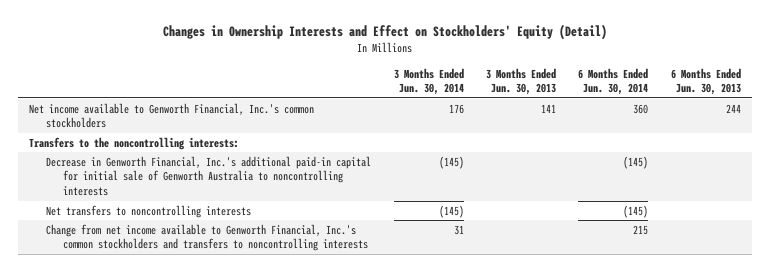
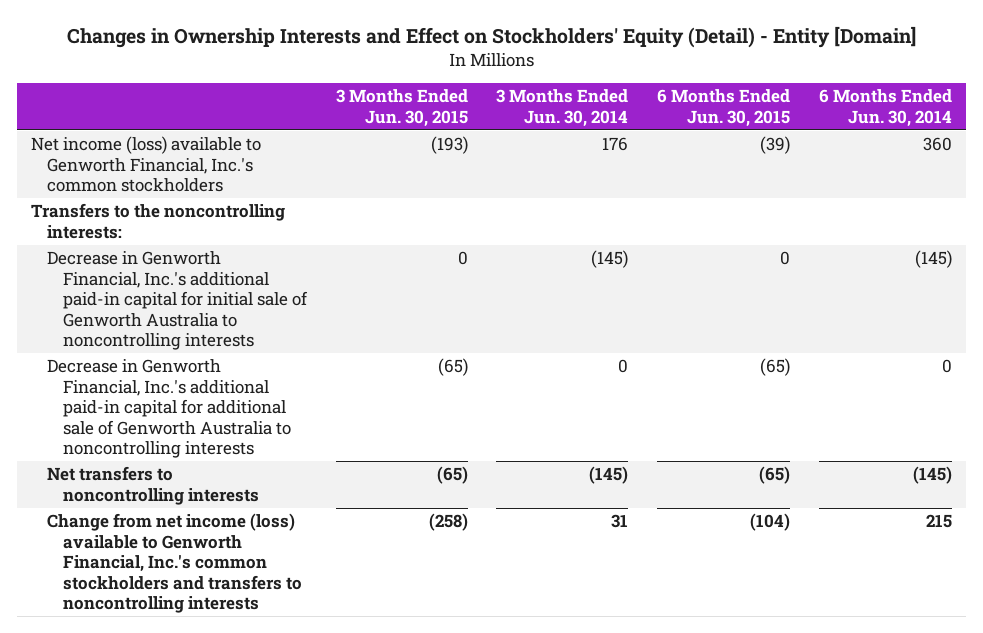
[163,24,608,41] Changes in Ownership Interests and Effect on Stockholders' Equity (Detail) -> [66,26,916,49] Changes in Ownership Interests and Effect on Stockholders' Equity (Detail) - Entity [Domain]
[485,67,556,96] 3 Months Ended Jun. 30, 2013 -> none
[670,67,741,96] 6 Months Ended Jun. 30, 2013 -> none
none -> [335,89,468,127] 3 Months Ended Jun. 30, 2015
none -> [657,89,791,127] 6 Months Ended Jun. 30, 2015
[29,102,315,129] Net income available to Genworth Financial, Inc.'s common stockholders -> [31,136,262,193] Net income (loss) available to Genworth Financial, Inc.'s common stockholders
none -> [47,359,291,458] Decrease in Genworth Financial, Inc.'s additional paid-in capital for additional sale of Genworth Australia to noncontrolling interests
[46,223,369,252] Change from net income available to Genworth Financial, Inc.'s common stockholders and transfers to noncontrolling interests -> [47,513,302,613] Change from net income (loss) available to Genworth Financial, Inc.'s common stockholders and transfers to noncontrolling interests

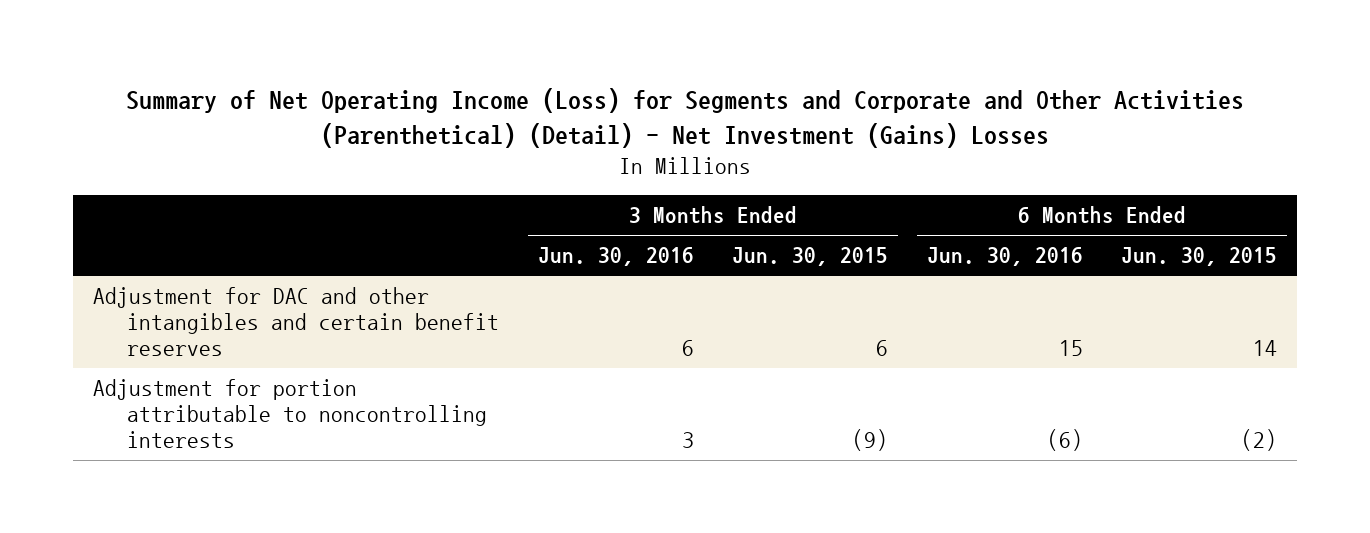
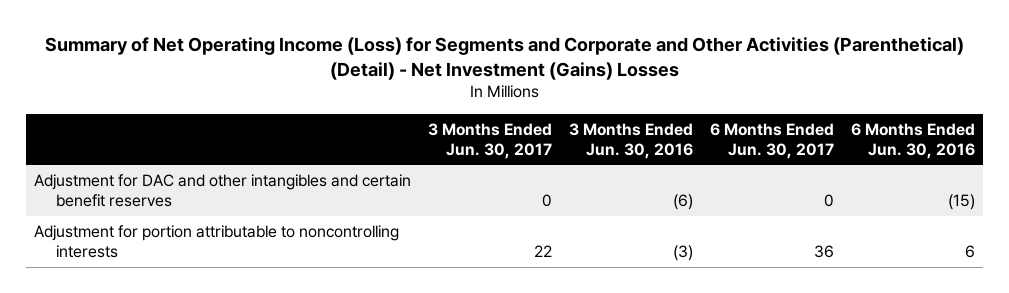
[732,247,889,267] Jun. 30, 2015 -> none
[1121,247,1278,267] Jun. 30, 2015 -> none
none -> [428,122,553,159] 3 Months Ended Jun. 30, 2017
none -> [709,122,834,159] 6 Months Ended Jun. 30, 2017
[681,339,694,356] 6 -> [673,194,694,211] (6)
[1058,339,1083,356] 15 -> [947,194,975,211] (15)
[681,431,694,448] 3 -> [673,245,694,262] (3)
[1046,428,1083,451] (6) -> [964,245,975,259] 6

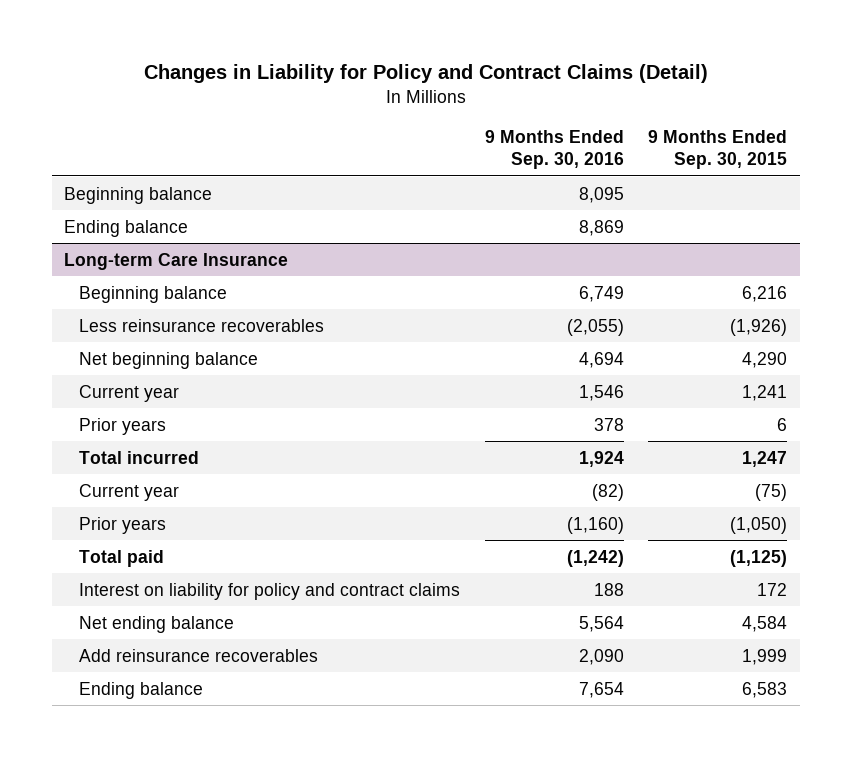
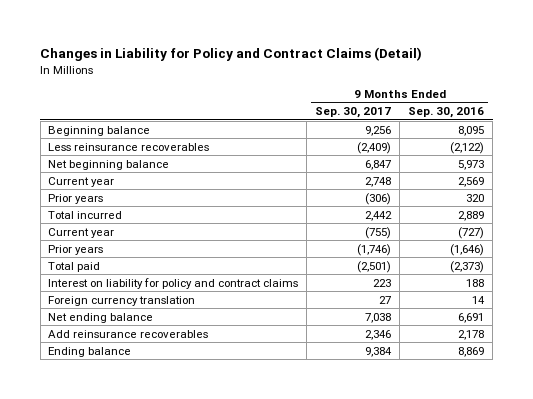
[648,129,788,170] 9 Months Ended Sep. 30, 2015 -> none
none -> [315,107,392,119] Sep. 30, 2017
[64,252,289,270] Long-term Care Insurance -> none
[79,285,228,303] Beginning balance -> none
[566,318,624,336] (2,055) -> [450,141,485,154] (2,122)
[578,351,624,368] 4,694 -> [458,159,485,170] 5,973
[578,384,624,401] 1,546 -> [458,176,485,187] 2,569
[593,417,624,431] 378 -> [466,193,485,202] 320
[578,450,624,467] 1,924 -> [458,210,485,221] 2,889
[591,483,624,501] (82) -> [458,226,485,239] (727)
[566,516,624,534] (1,160) -> [450,243,485,256] (1,646)
[566,549,624,567] (1,242) -> [450,260,485,273] (2,373)
[79,681,204,699] Ending balance -> none
none -> [48,295,196,306] Foreign currency translation
[578,615,624,632] 5,564 -> [458,312,485,323] 6,691
[578,648,624,665] 2,090 -> [458,329,485,340] 2,178
[64,219,189,237] Ending balance -> [48,346,132,357] Ending balance

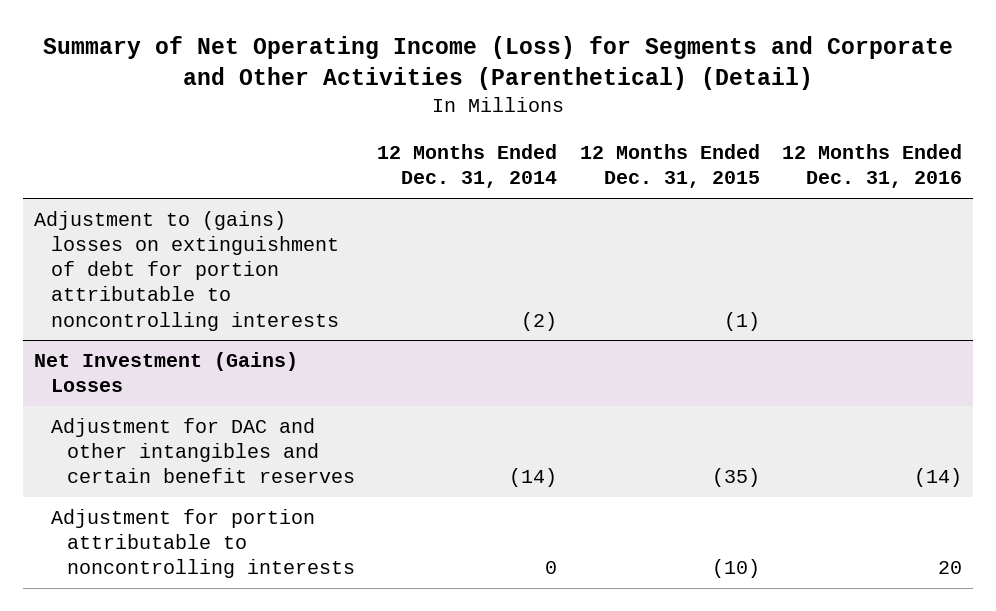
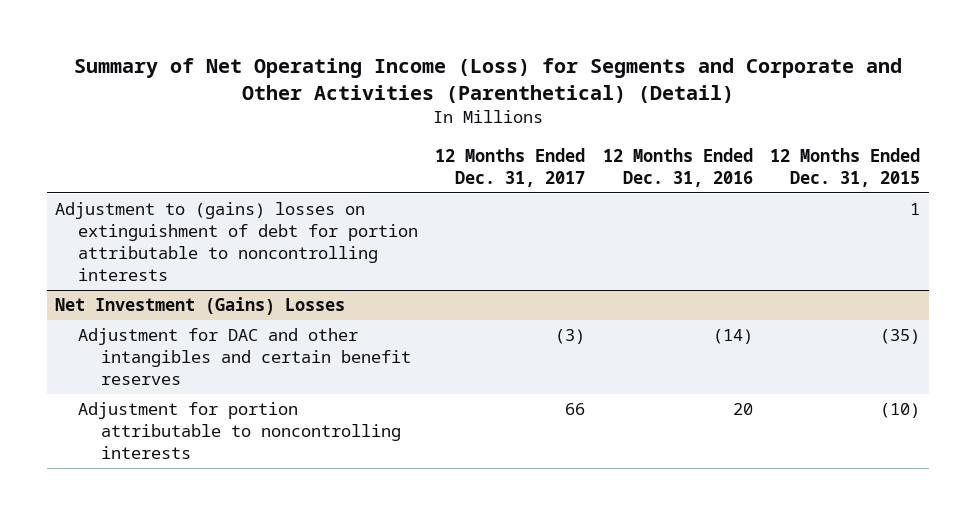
[377,144,558,189] 12 Months Ended Dec. 31, 2014 -> none
none -> [435,147,586,187] 12 Months Ended Dec. 31, 2017
[723,311,760,331] (1) -> [909,203,920,216] 1

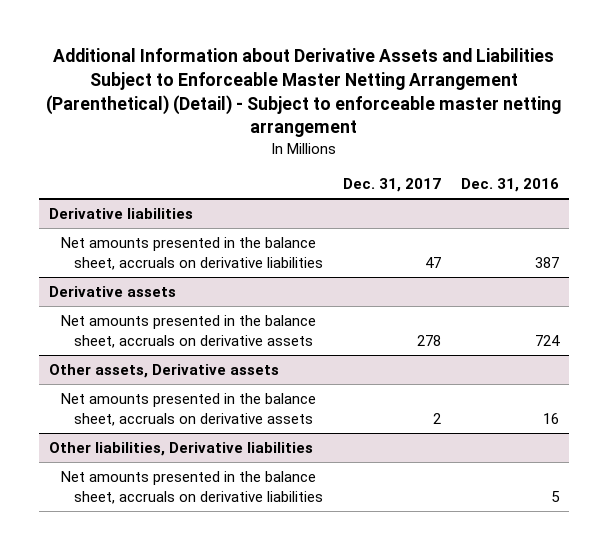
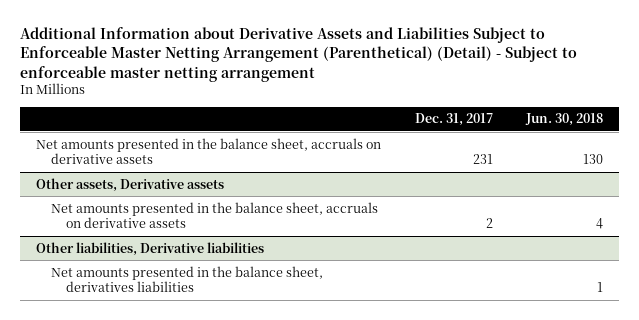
[460,178,559,193] Dec. 31, 2016 -> none
none -> [524,113,603,127] Jun. 30, 2018
[48,208,193,220] Derivative liabilities -> none
[61,237,324,270] Net amounts presented in the balance sheet, accruals on derivative liabilities -> none
[48,286,176,298] Derivative assets -> none
[417,334,442,346] 278 -> [472,154,493,165] 231
[61,471,324,504] Net amounts presented in the balance sheet, accruals on derivative liabilities -> [51,265,324,293] Net amounts presented in the balance sheet, derivatives liabilities

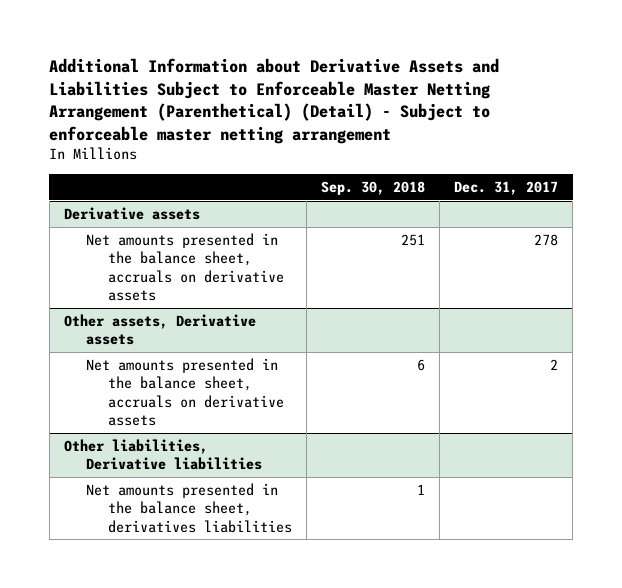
[524,113,603,127] Jun. 30, 2018 -> none
none -> [321,180,426,195] Sep. 30, 2018
none -> [63,206,200,220] Derivative assets
[472,154,493,165] 231 -> [534,233,559,246] 278

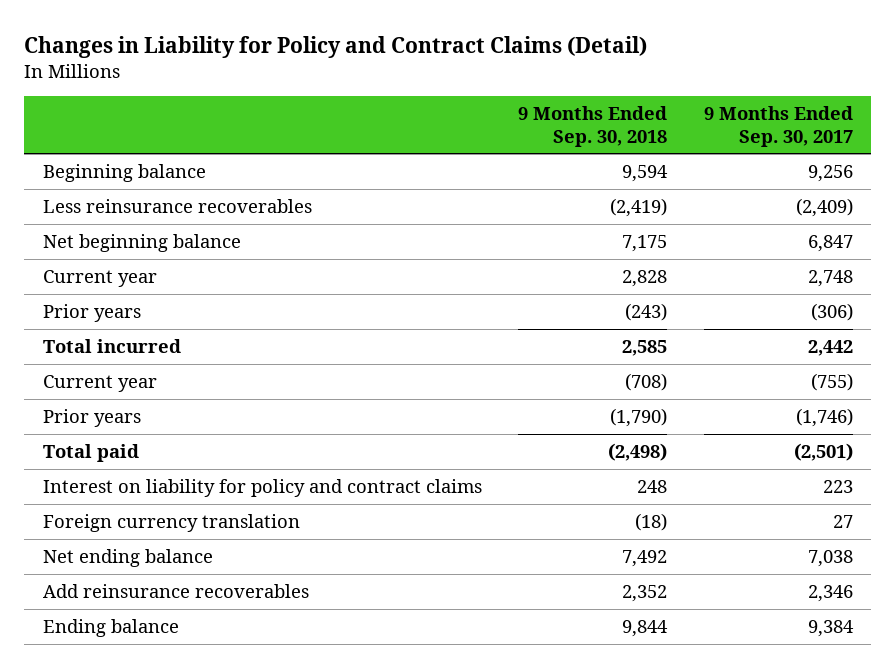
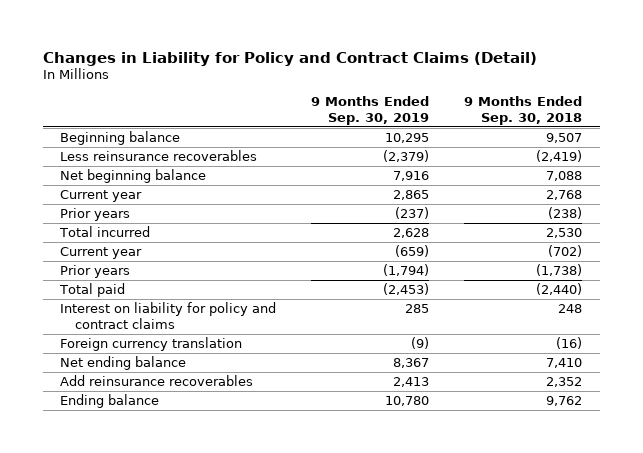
[703,106,853,147] 9 Months Ended Sep. 30, 2017 -> none
none -> [311,96,430,125] 9 Months Ended Sep. 30, 2019
[622,165,669,183] 9,594 -> [546,133,583,144] 9,507
[622,235,668,253] 7,175 -> [546,171,583,182] 7,088
[622,270,668,288] 2,828 -> [546,190,583,201] 2,768
[625,303,668,322] (243) -> [548,207,583,220] (238)
[622,340,668,357] 2,585 -> [546,228,583,239] 2,530
[625,373,668,392] (708) -> [548,245,583,258] (702)
[610,408,668,428] (1,790) -> [536,264,583,277] (1,738)
[608,443,668,462] (2,498) -> [536,283,583,296] (2,440)
[635,513,668,532] (18) -> [556,337,583,350] (16)
[622,550,668,568] 7,492 -> [546,358,583,369] 7,410
[622,620,669,638] 9,844 -> [546,396,583,407] 9,762

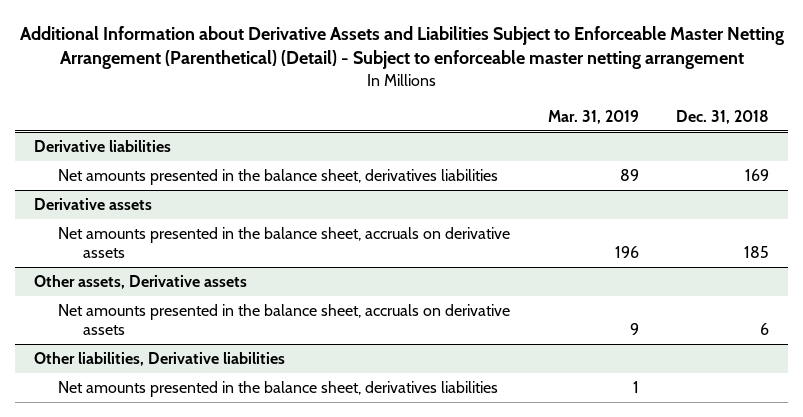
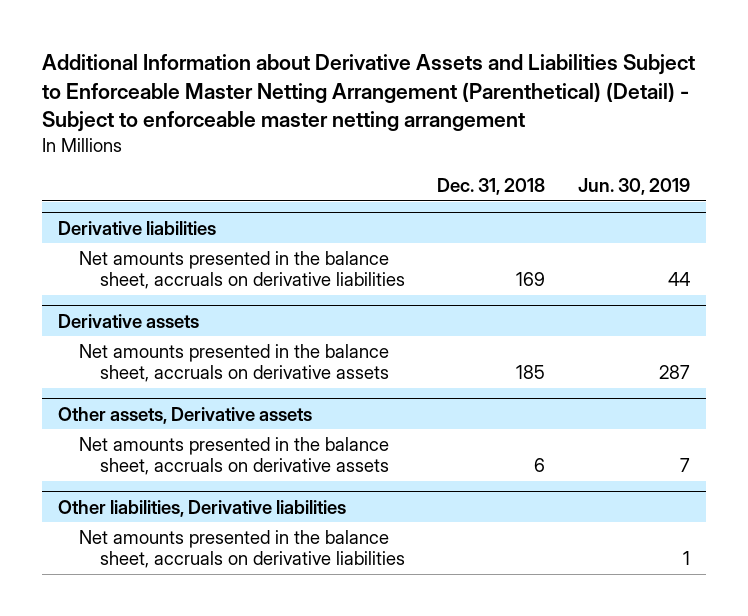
[547,109,639,124] Mar. 31, 2019 -> none
none -> [577,178,690,196] Jun. 30, 2019
[58,169,499,186] Net amounts presented in the balance sheet, derivatives liabilities -> [79,250,406,290] Net amounts presented in the balance sheet, accruals on derivative liabilities
[58,381,499,398] Net amounts presented in the balance sheet, derivatives liabilities -> [79,529,406,569] Net amounts presented in the balance sheet, accruals on derivative liabilities

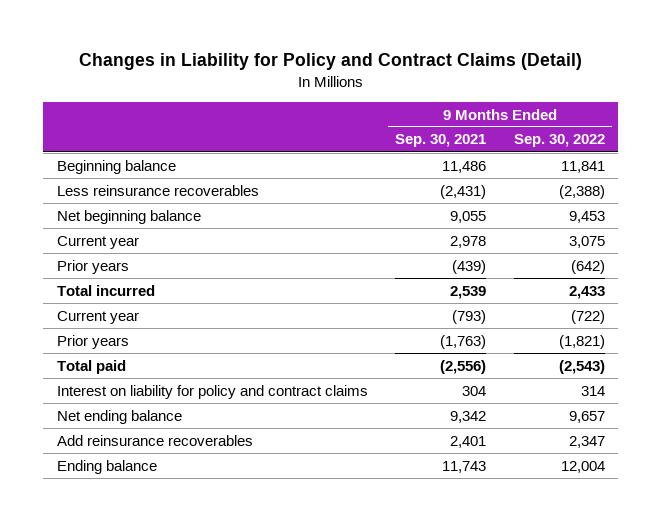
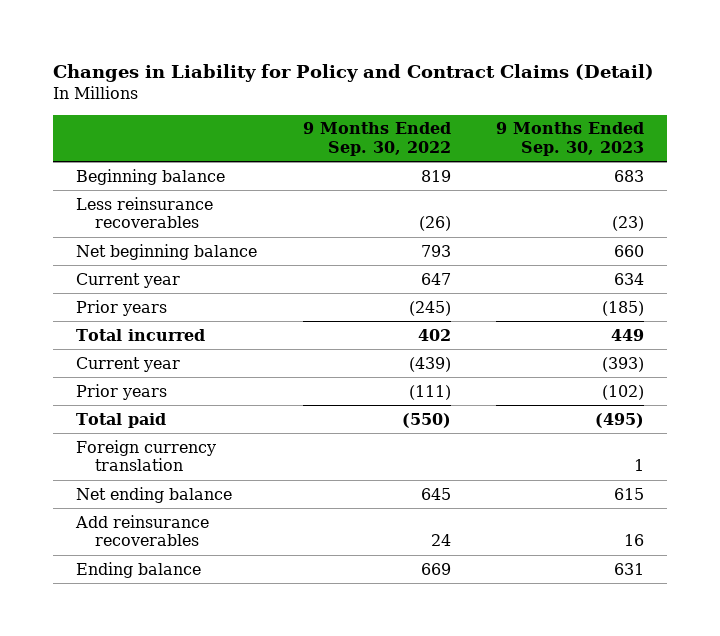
[395,134,487,148] Sep. 30, 2021 -> none
none -> [496,122,645,156] 9 Months Ended Sep. 30, 2023
[56,384,368,399] Interest on liability for policy and contract claims -> none
[560,160,605,173] 11,841 -> [420,169,451,182] 819
[558,184,605,199] (2,388) -> [418,216,451,232] (26)
[568,210,605,223] 9,453 -> [420,244,451,257] 793
[568,235,605,248] 3,075 -> [420,272,451,285] 647
[570,259,605,274] (642) -> [408,300,451,316] (245)
[568,285,605,299] 2,433 -> [417,328,451,341] 402
[570,309,605,324] (722) -> [408,356,451,372] (439)
[558,334,605,349] (1,821) -> [408,384,451,400] (111)
[558,359,605,374] (2,543) -> [401,412,451,428] (550)
none -> [76,439,217,472] Foreign currency translation
[568,410,605,423] 9,657 -> [420,487,451,500] 645
[568,435,605,448] 2,347 -> [430,534,451,547] 24
[560,460,605,473] 12,004 -> [420,562,451,575] 669

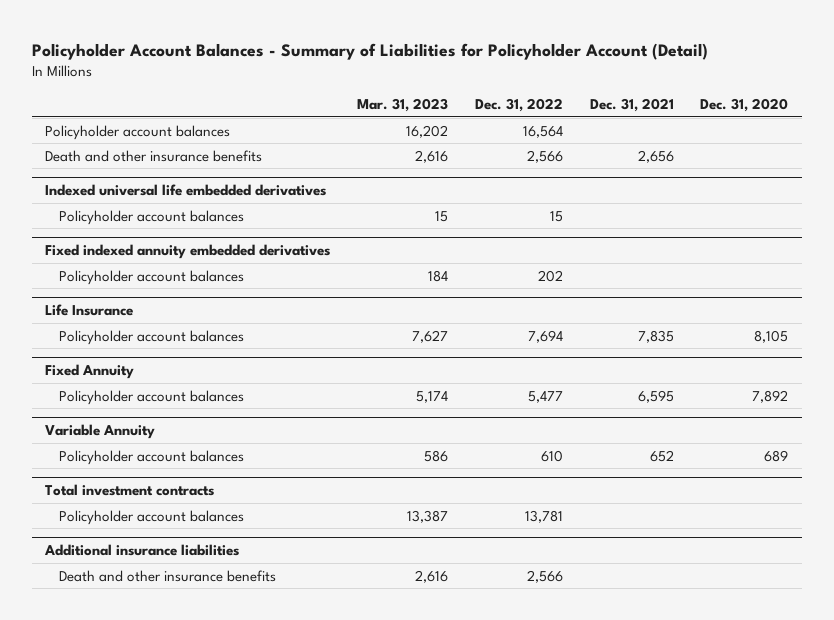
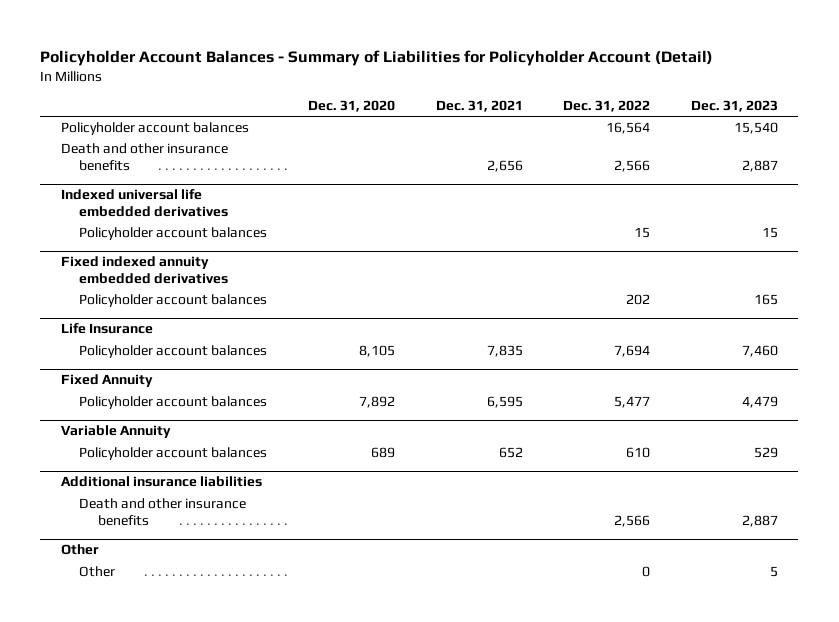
[357,98,449,113] Mar. 31, 2023 -> none
none -> [690,100,778,113] Dec. 31, 2023
[45,484,215,497] Total investment contracts -> none
[58,509,244,525] Policyholder account balances -> none
none -> [60,544,99,556] Other
none -> [79,566,116,578] Other

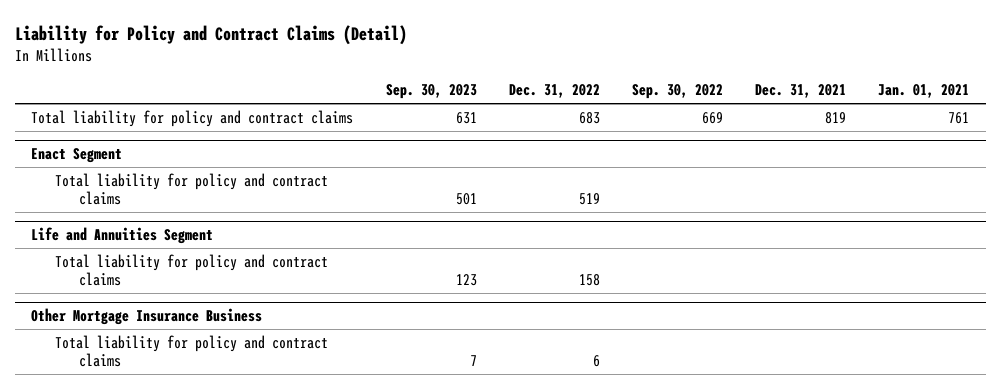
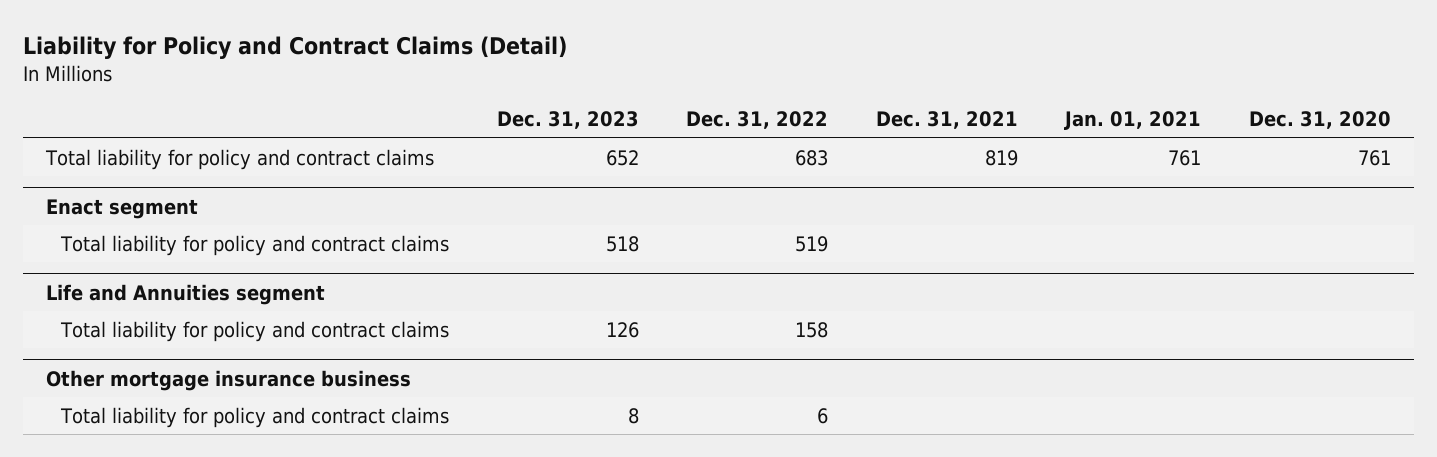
[385,84,477,100] Sep. 30, 2023 -> none
[632,84,724,100] Sep. 30, 2022 -> none
none -> [496,111,639,130] Dec. 31, 2023
none -> [1248,111,1391,130] Dec. 31, 2020
[31,148,123,164] Enact Segment -> [46,198,199,219] Enact segment
[31,227,214,245] Life and Annuities Segment -> [46,283,326,305] Life and Annuities segment
[31,308,263,326] Other Mortgage Insurance Business -> [46,369,412,391] Other mortgage insurance business

